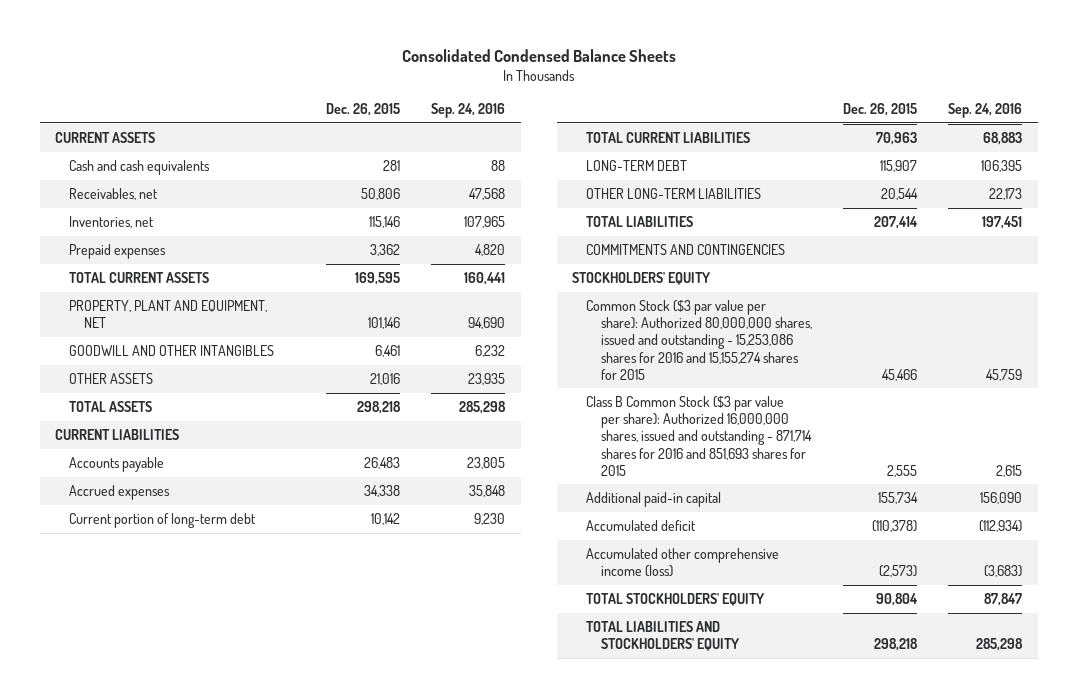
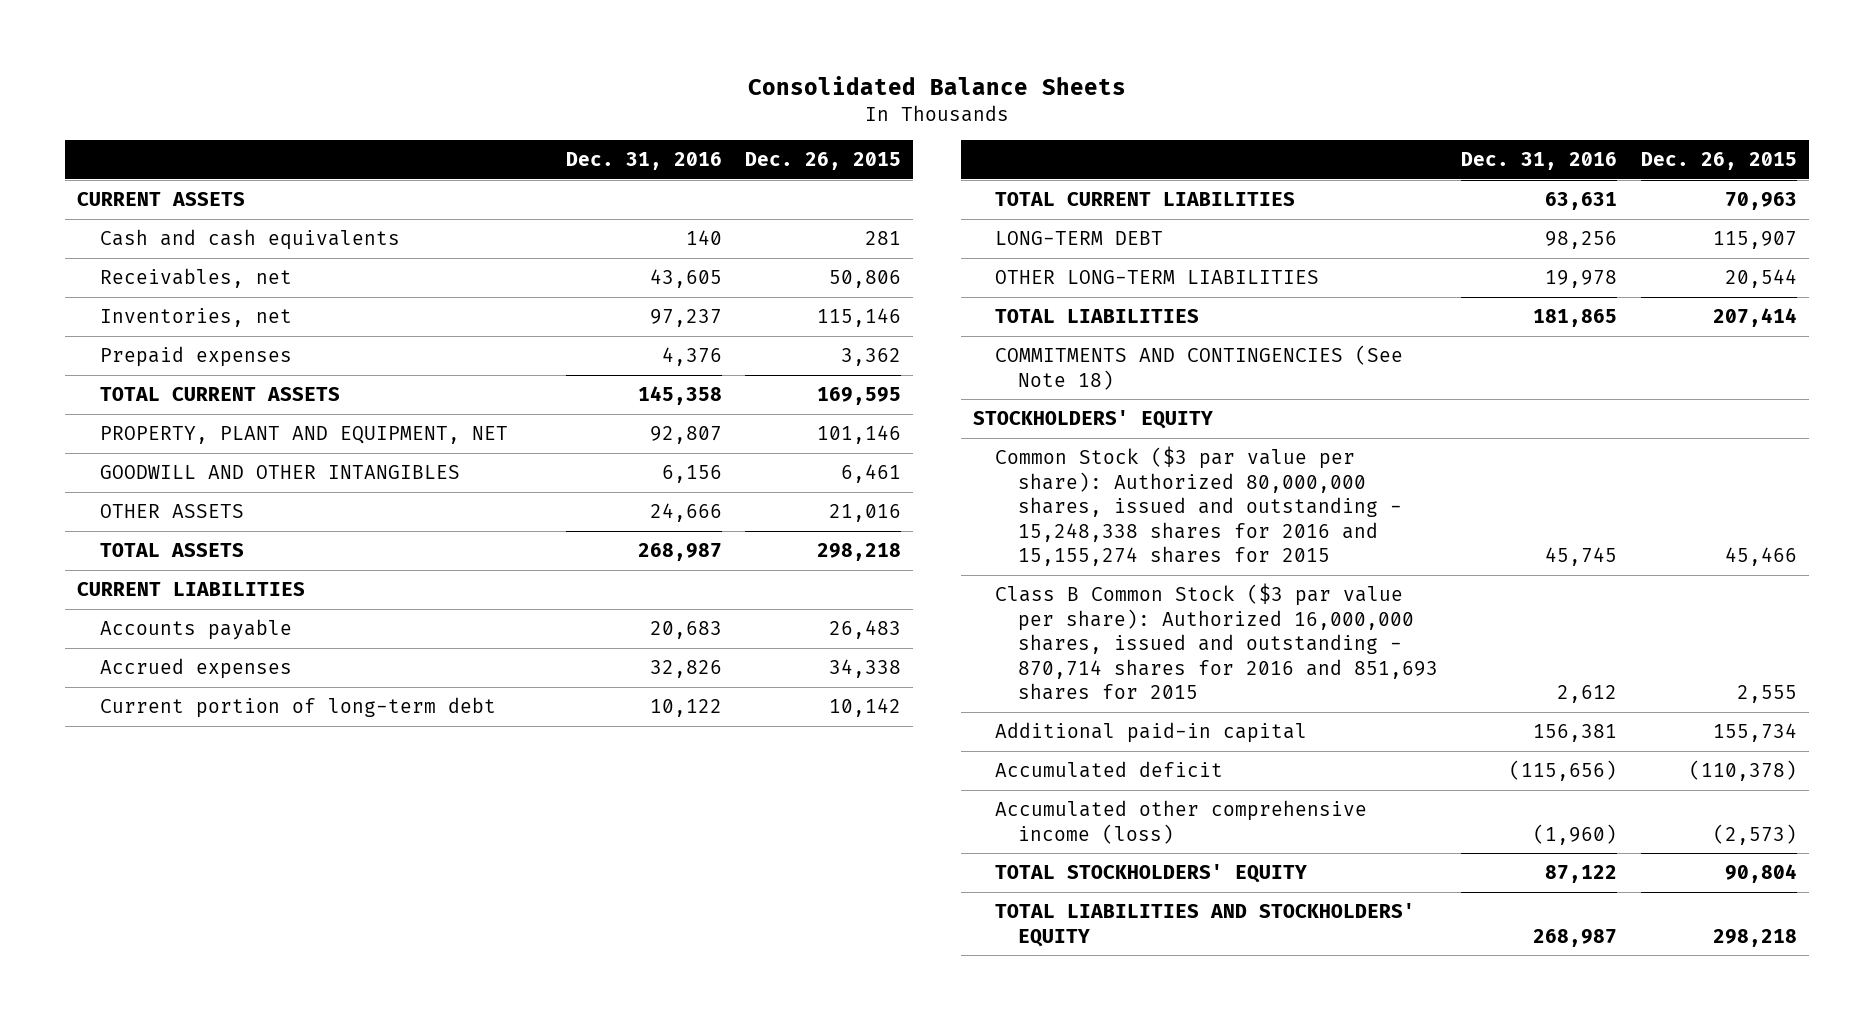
[401,48,676,62] Consolidated Condensed Balance Sheets -> [748,75,1127,95] Consolidated Balance Sheets
[431,103,506,119] Sep. 24, 2016 -> none
none -> [565,151,722,170] Dec. 31, 2016
[586,244,786,256] COMMITMENTS AND CONTINGENCIES -> [995,345,1404,390] COMMITMENTS AND CONTINGENCIES (See Note 18)
[586,300,812,380] Common Stock ($3 par value per share): Authorized 80,000,000 shares, issued and outstanding - 15,253,086 shares for 2016 and 15,155,274 shares for 2015 -> [995,446,1402,567] Common Stock ($3 par value per share): Authorized 80,000,000 shares, issued and outstanding - 15,248,338 shares for 2016 and 15,155,274 shares for 2015
[586,396,812,476] Class B Common Stock ($3 par value per share): Authorized 16,000,000 shares, issued and outstanding - 871,714 shares for 2016 and 851,693 shares for 2015 -> [995,583,1438,701] Class B Common Stock ($3 par value per share): Authorized 16,000,000 shares, issued and outstanding - 870,714 shares for 2016 and 851,693 shares for 2015

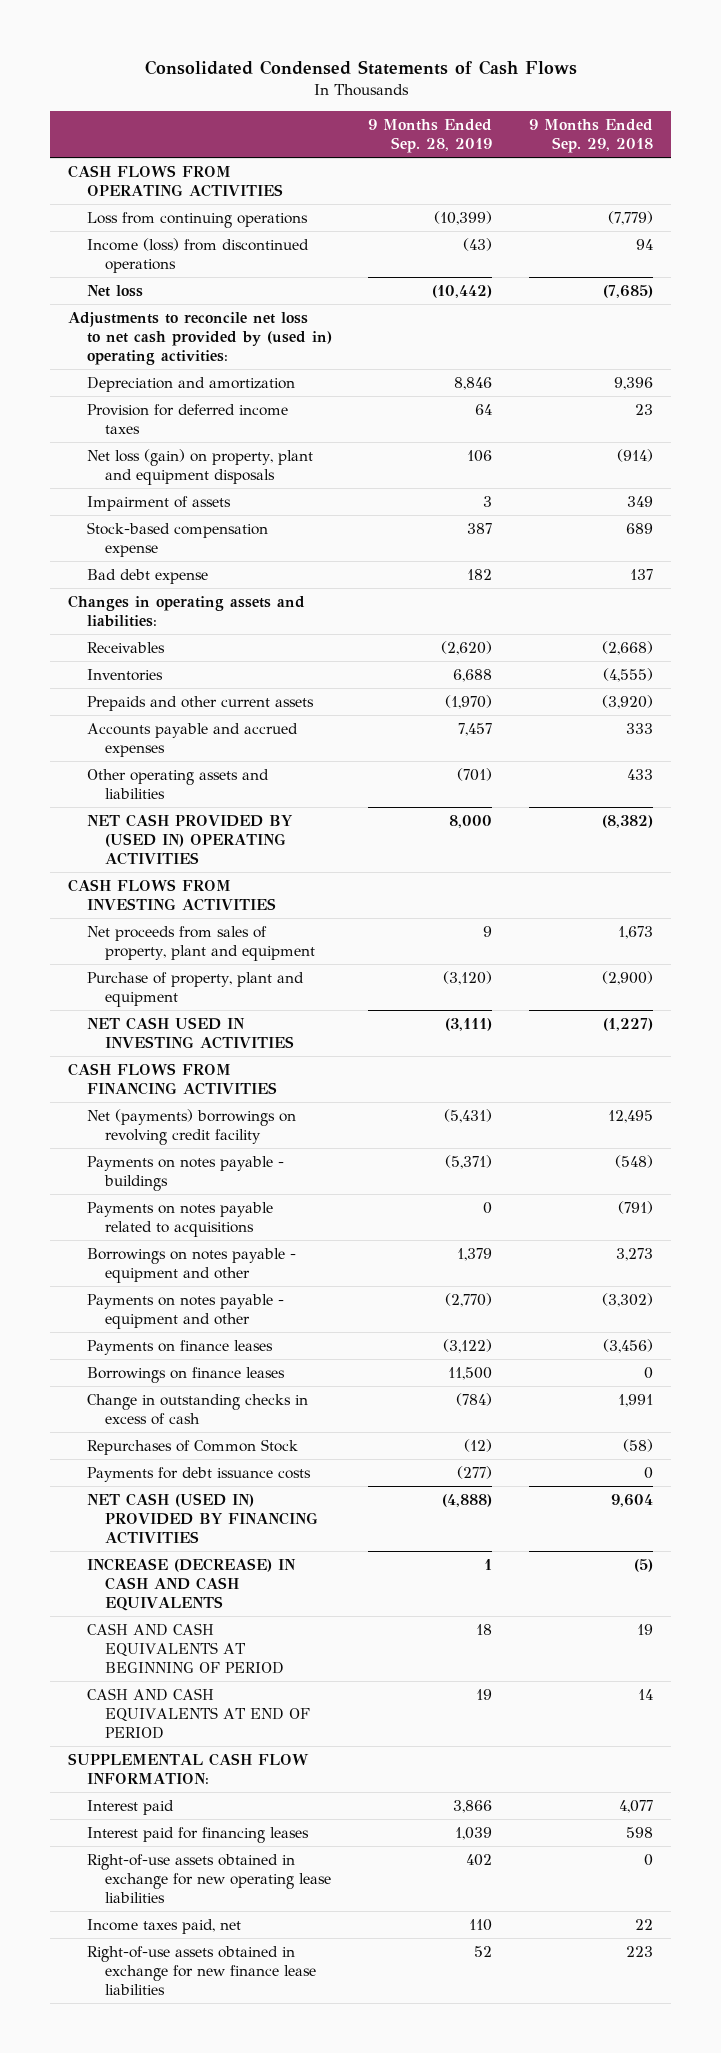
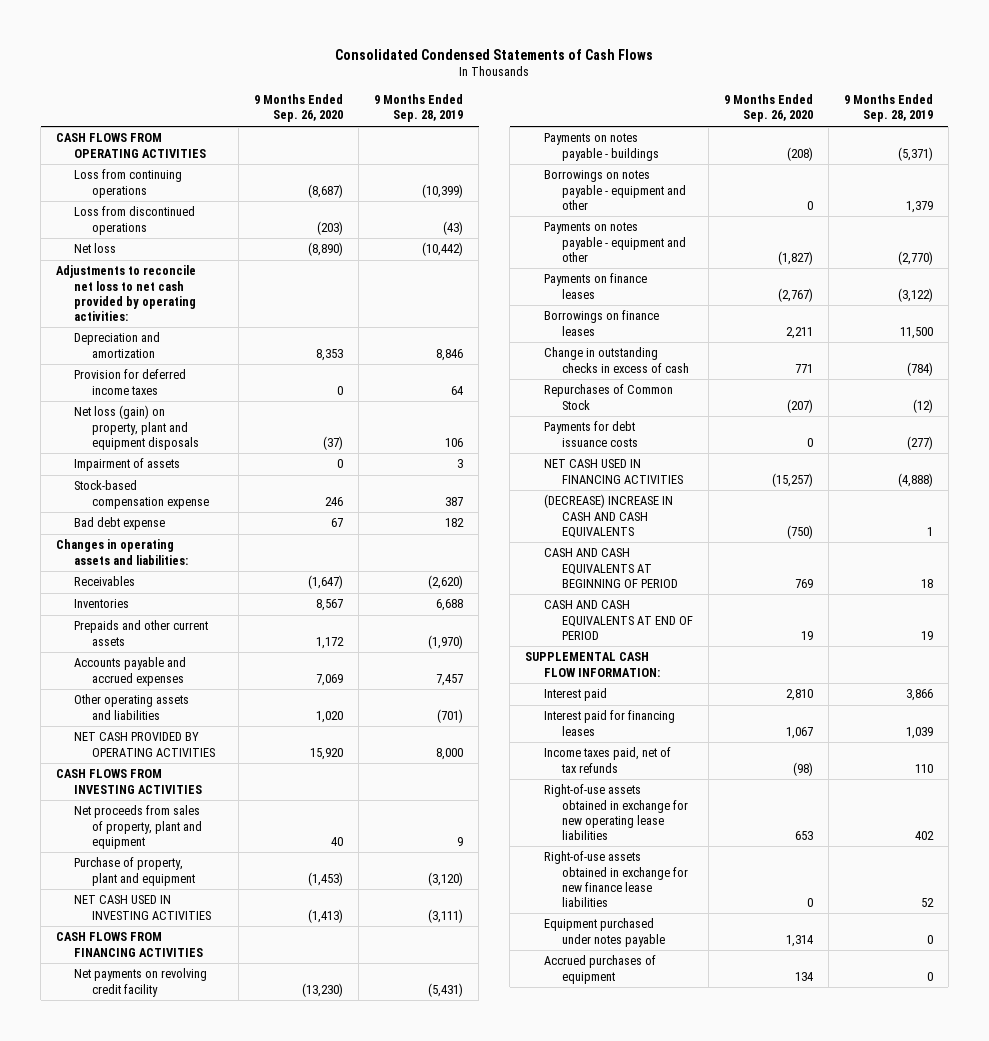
[529,118,654,153] 9 Months Ended Sep. 29, 2018 -> none
none -> [254,94,344,123] 9 Months Ended Sep. 26, 2020
[86,238,309,274] Income (loss) from discontinued operations -> [74,206,196,235] Loss from discontinued operations
[68,312,332,366] Adjustments to reconcile net loss to net cash provided by (used in) operating activities: -> [56,265,197,321] Adjustments to reconcile net loss to net cash provided by operating activities:
[86,814,293,866] NET CASH PROVIDED BY (USED IN) OPERATING ACTIVITIES -> [74,732,216,757] NET CASH PROVIDED BY OPERATING ACTIVITIES
[86,1109,296,1146] Net (payments) borrowings on revolving credit facility -> [74,968,208,997] Net payments on revolving credit facility
[86,1202,273,1238] Payments on notes payable related to acquisitions -> none
[86,1493,319,1545] NET CASH (USED IN) PROVIDED BY FINANCING ACTIVITIES -> [543,459,683,484] NET CASH USED IN FINANCING ACTIVITIES
[86,1558,296,1612] INCREASE (DECREASE) IN CASH AND CASH EQUIVALENTS -> [543,494,673,538] (DECREASE) INCREASE IN CASH AND CASH EQUIVALENTS
none -> [543,747,671,773] Income taxes paid, net of tax refunds
[86,1919,241,1935] Income taxes paid, net -> none
none -> [543,918,665,947] Equipment purchased under notes payable
none -> [543,955,656,984] Accrued purchases of equipment

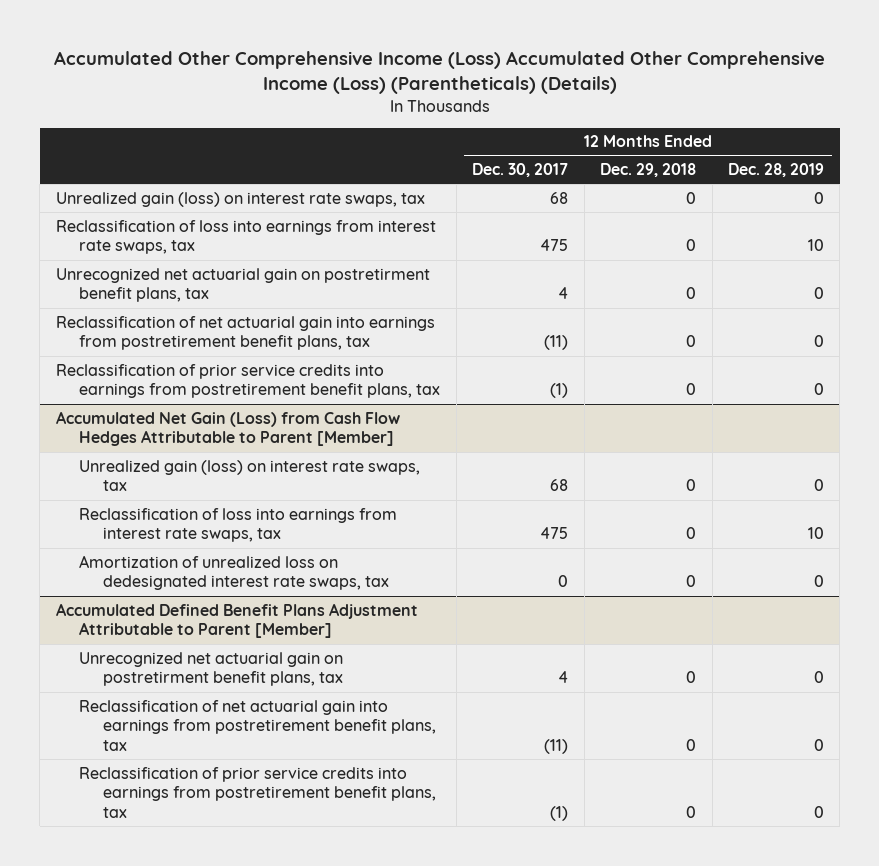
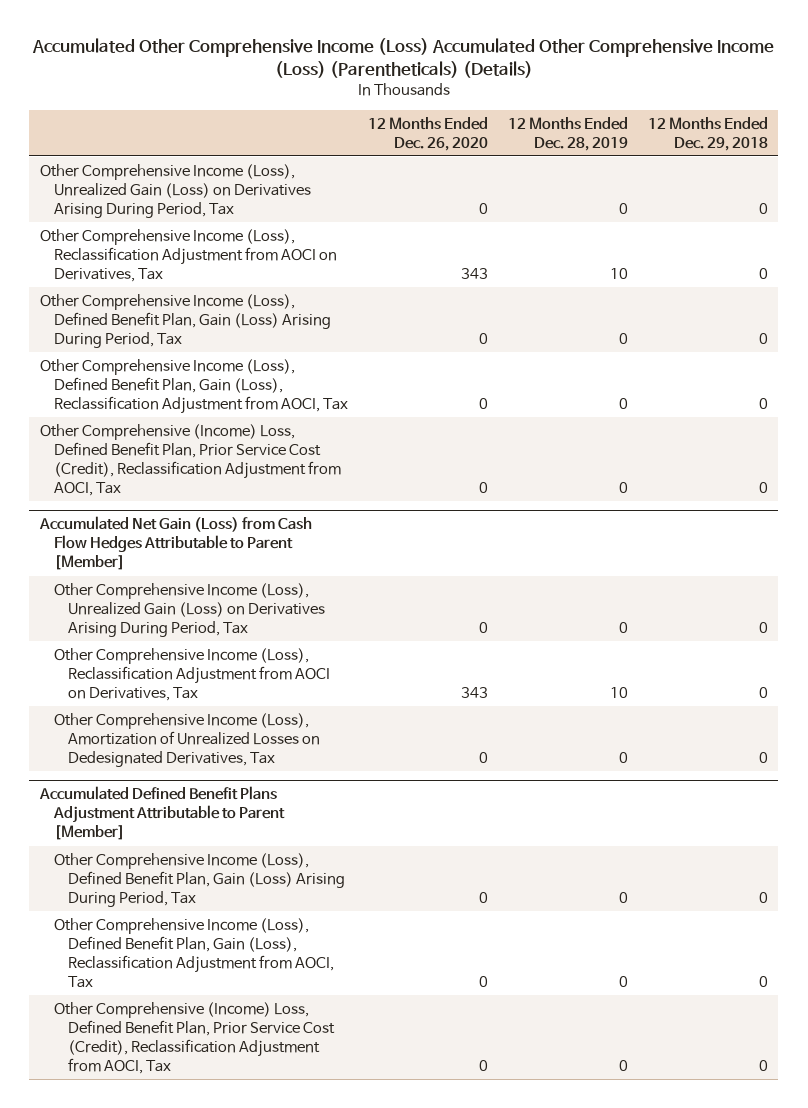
[472,163,569,178] Dec. 30, 2017 -> none
none -> [367,116,488,151] 12 Months Ended Dec. 26, 2020
[55,191,425,207] Unrealized gain (loss) on interest rate swaps, tax -> [39,163,311,218] Other Comprehensive Income (Loss), Unrealized Gain (Loss) on Derivatives Arising During Period, Tax
[55,219,436,255] Reclassification of loss into earnings from interest rate swaps, tax -> [39,228,337,282] Other Comprehensive Income (Loss), Reclassification Adjustment from AOCI on Derivatives, Tax
[55,267,430,303] Unrecognized net actuarial gain on postretirment benefit plans, tax -> [39,293,331,348] Other Comprehensive Income (Loss), Defined Benefit Plan, Gain (Loss) Arising During Period, Tax
[55,315,435,351] Reclassification of net actuarial gain into earnings from postretirement benefit plans, tax -> [39,358,348,414] Other Comprehensive Income (Loss), Defined Benefit Plan, Gain (Loss), Reclassification Adjustment from AOCI, Tax
[55,363,441,399] Reclassification of prior service credits into earnings from postretirement benefit plans, tax -> [39,423,341,496] Other Comprehensive (Income) Loss, Defined Benefit Plan, Prior Service Cost (Credit), Reclassification Adjustment from AOCI, Tax
[79,459,421,492] Unrealized gain (loss) on interest rate swaps, tax -> [53,582,325,637] Other Comprehensive Income (Loss), Unrealized Gain (Loss) on Derivatives Arising During Period, Tax
[79,507,398,543] Reclassification of loss into earnings from interest rate swaps, tax -> [53,647,330,701] Other Comprehensive Income (Loss), Reclassification Adjustment from AOCI on Derivatives, Tax
[79,554,390,591] Amortization of unrealized loss on dedesignated interest rate swaps, tax -> [53,712,320,767] Other Comprehensive Income (Loss), Amortization of Unrealized Losses on Dedesignated Derivatives, Tax
[79,651,344,687] Unrecognized net actuarial gain on postretirment benefit plans, tax -> [53,852,345,907] Other Comprehensive Income (Loss), Defined Benefit Plan, Gain (Loss) Arising During Period, Tax
[79,699,437,752] Reclassification of net actuarial gain into earnings from postretirement benefit plans, tax -> [53,917,334,988] Other Comprehensive Income (Loss), Defined Benefit Plan, Gain (Loss), Reclassification Adjustment from AOCI, Tax
[79,766,437,819] Reclassification of prior service credits into earnings from postretirement benefit plans, tax -> [53,1001,335,1074] Other Comprehensive (Income) Loss, Defined Benefit Plan, Prior Service Cost (Credit), Reclassification Adjustment from AOCI, Tax

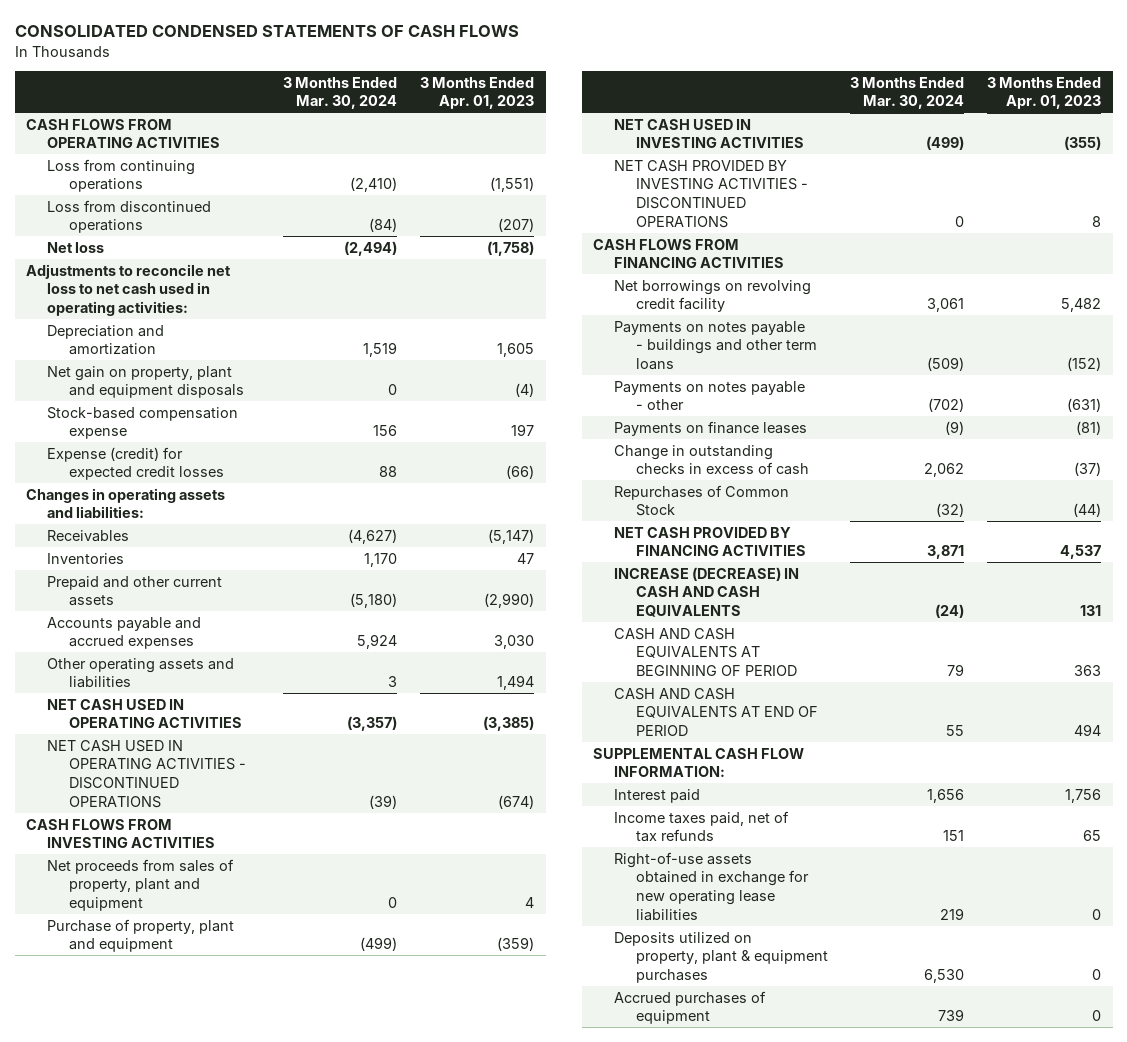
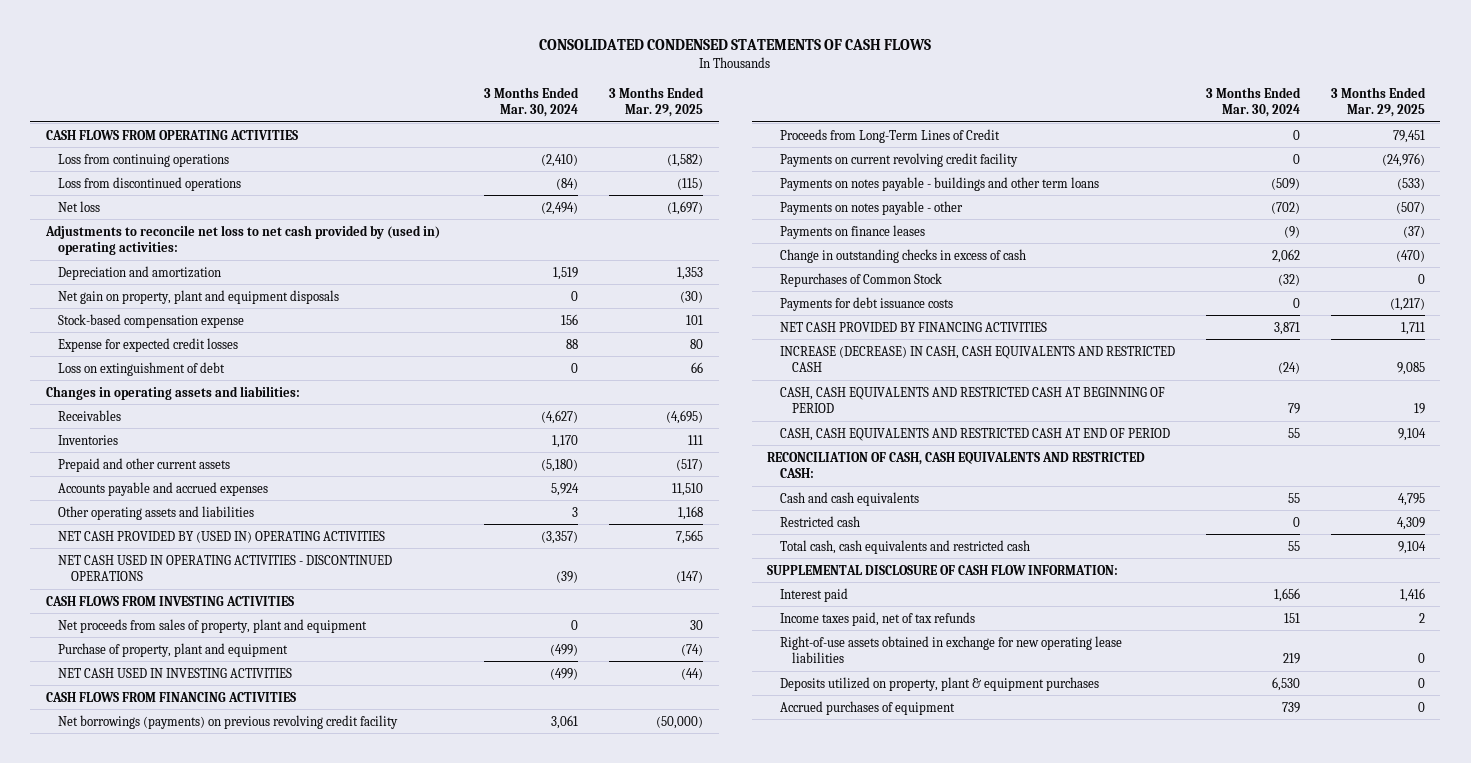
[420,76,535,110] 3 Months Ended Apr. 01, 2023 -> none
none -> [609,86,705,118] 3 Months Ended Mar. 29, 2025
[25,263,231,317] Adjustments to reconcile net loss to net cash used in operating activities: -> [44,224,440,256] Adjustments to reconcile net loss to net cash provided by (used in) operating activities:
[47,446,224,481] Expense (credit) for expected credit losses -> [58,337,239,352] Expense for expected credit losses
none -> [58,361,226,376] Loss on extinguishment of debt
[47,698,242,729] NET CASH USED IN OPERATING ACTIVITIES -> [58,530,386,543] NET CASH PROVIDED BY (USED IN) OPERATING ACTIVITIES
[614,159,808,228] NET CASH PROVIDED BY INVESTING ACTIVITIES - DISCONTINUED OPERATIONS -> none
[614,279,812,313] Net borrowings on revolving credit facility -> [58,714,399,729] Net borrowings (payments) on previous revolving credit facility
none -> [779,128,1000,143] Proceeds from Long-Term Lines of Credit
none -> [779,152,1018,167] Payments on current revolving credit facility
none -> [779,296,953,311] Payments for debt issuance costs
[614,566,800,618] INCREASE (DECREASE) IN CASH AND CASH EQUIVALENTS -> [779,345,1175,373] INCREASE (DECREASE) IN CASH, CASH EQUIVALENTS AND RESTRICTED CASH
[614,627,797,677] CASH AND CASH EQUIVALENTS AT BEGINNING OF PERIOD -> [779,386,1165,414] CASH, CASH EQUIVALENTS AND RESTRICTED CASH AT BEGINNING OF PERIOD
[614,687,818,737] CASH AND CASH EQUIVALENTS AT END OF PERIOD -> [779,427,1170,441] CASH, CASH EQUIVALENTS AND RESTRICTED CASH AT END OF PERIOD
none -> [767,451,1146,479] RECONCILIATION OF CASH, CASH EQUIVALENTS AND RESTRICTED CASH:
none -> [779,491,919,506] Cash and cash equivalents
none -> [779,515,860,527] Restricted cash
none -> [779,539,1030,554] Total cash, cash equivalents and restricted cash
[593,747,805,778] SUPPLEMENTAL CASH FLOW INFORMATION: -> [767,564,1119,575] SUPPLEMENTAL DISCLOSURE OF CASH FLOW INFORMATION:

